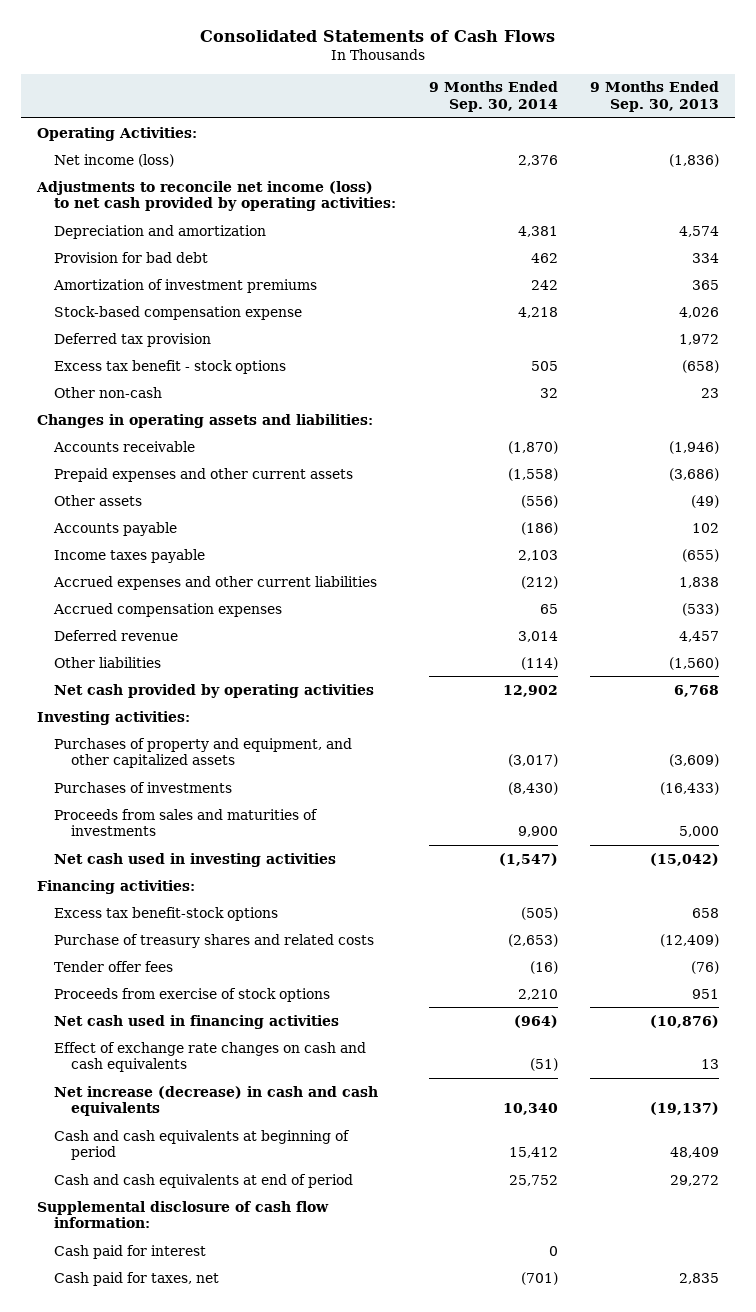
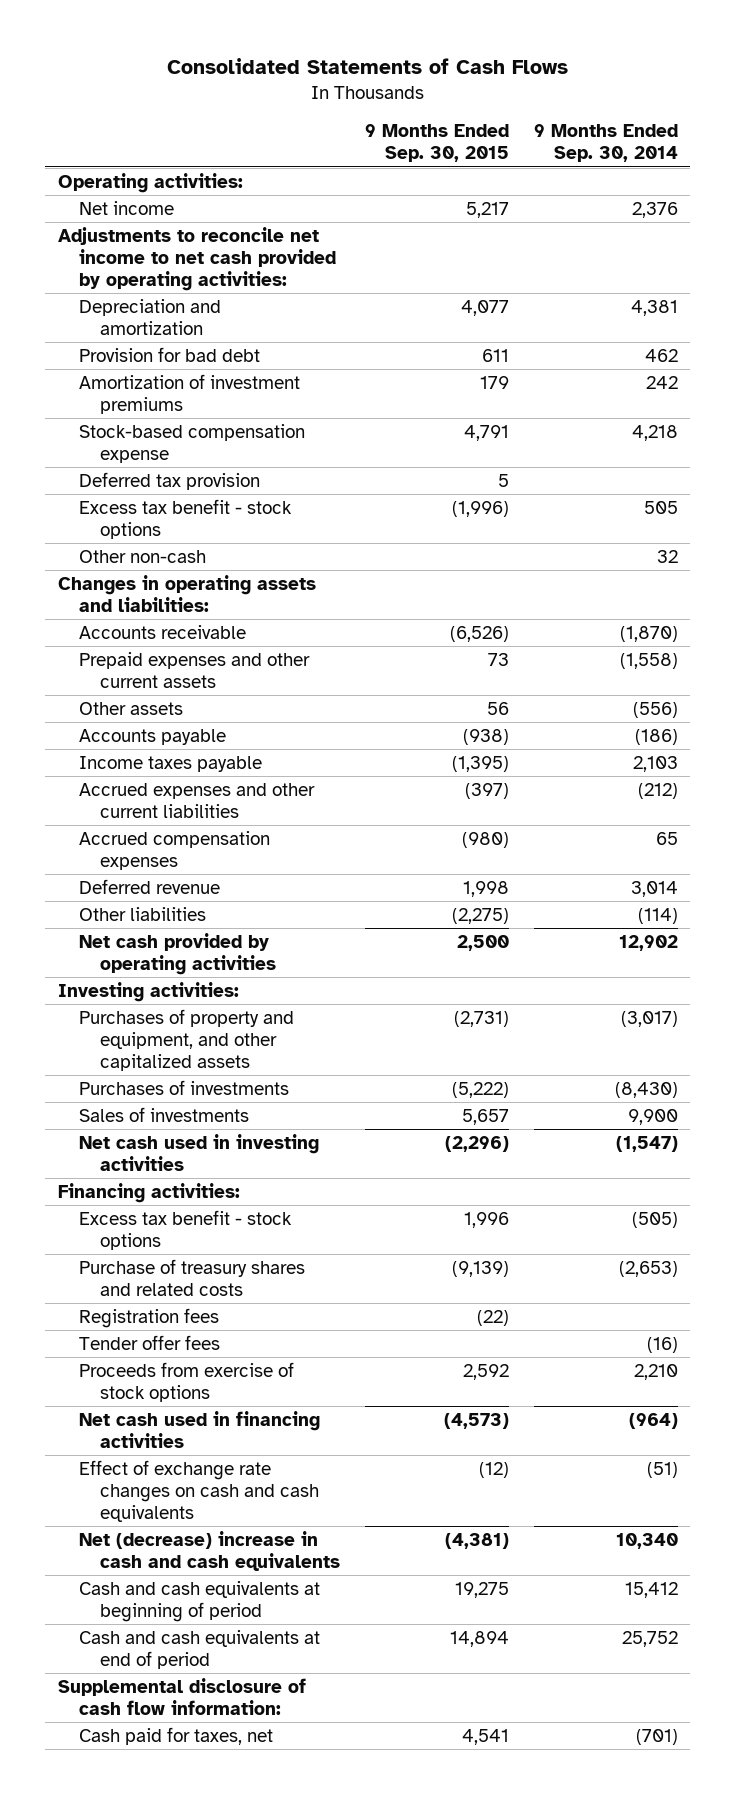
[589,81,719,112] 9 Months Ended Sep. 30, 2013 -> none
none -> [365,124,510,163] 9 Months Ended Sep. 30, 2015
[37,126,198,141] Operating Activities: -> [57,173,243,194] Operating activities:
[54,153,175,167] Net income (loss) -> [78,201,174,216] Net income
[36,180,397,212] Adjustments to reconcile net income (loss) to net cash provided by operating activities: -> [57,227,336,291] Adjustments to reconcile net income to net cash provided by operating activities:
[54,808,319,837] Proceeds from sales and maturities of investments -> none
none -> [78,1107,249,1123] Sales of investments
[54,906,279,921] Excess tax benefit-stock options -> [78,1210,292,1250] Excess tax benefit - stock options
none -> [78,1308,219,1329] Registration fees
[54,1085,379,1117] Net increase (decrease) in cash and cash equivalents -> [78,1531,341,1571] Net (decrease) increase in cash and cash equivalents
[54,1244,207,1259] Cash paid for interest -> none

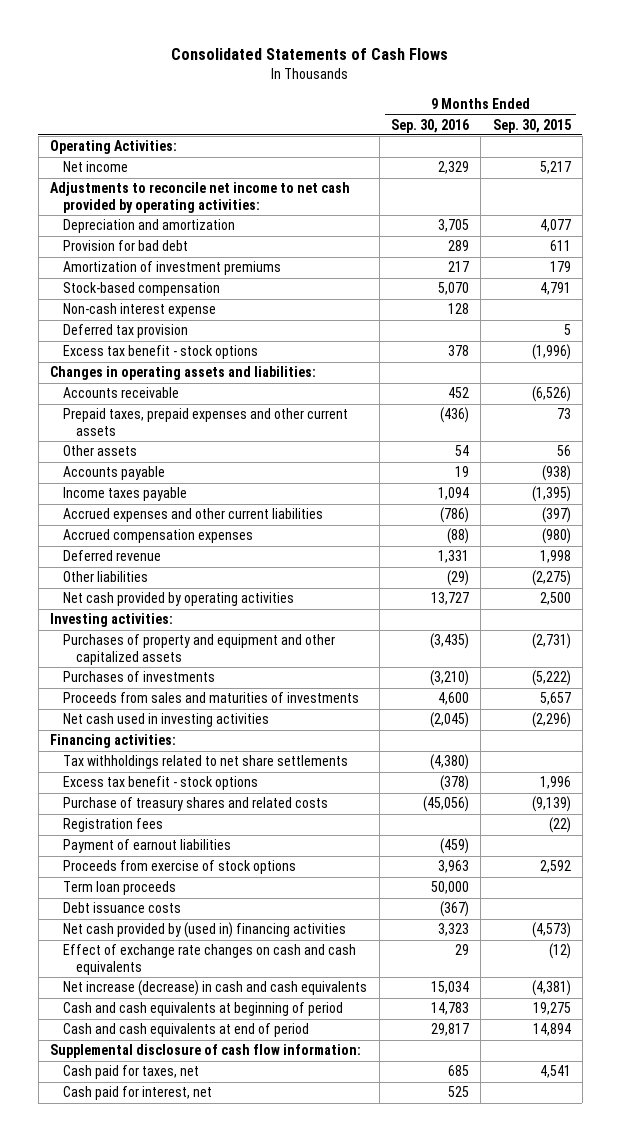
[533,124,678,163] 9 Months Ended Sep. 30, 2014 -> none
none -> [390,118,469,133] Sep. 30, 2016
[57,173,243,194] Operating activities: -> [50,140,178,155] Operating Activities:
[78,424,305,463] Stock-based compensation expense -> [63,282,221,297] Stock-based compensation
none -> [63,303,217,318] Non-cash interest expense
[78,550,206,564] Other non-cash -> none
[78,652,310,688] Prepaid expenses and other current assets -> [63,408,349,437] Prepaid taxes, prepaid expenses and other current assets
[78,1009,294,1071] Purchases of property and equipment, and other capitalized assets -> [63,634,336,666] Purchases of property and equipment and other capitalized assets
[78,1107,249,1123] Sales of investments -> [63,692,360,704] Proceeds from sales and maturities of investments
none -> [63,755,349,770] Tax withholdings related to net share settlements
[78,1335,220,1351] Tender offer fees -> none
none -> [63,839,232,854] Payment of earnout liabilities
none -> [63,881,177,896] Term loan proceeds
none -> [63,902,182,914] Debt issuance costs
[78,1411,320,1448] Net cash used in financing activities -> [63,922,347,939] Net cash provided by (used in) financing activities
[78,1531,341,1571] Net (decrease) increase in cash and cash equivalents -> [63,980,368,997] Net increase (decrease) in cash and cash equivalents
none -> [63,1086,213,1101] Cash paid for interest, net

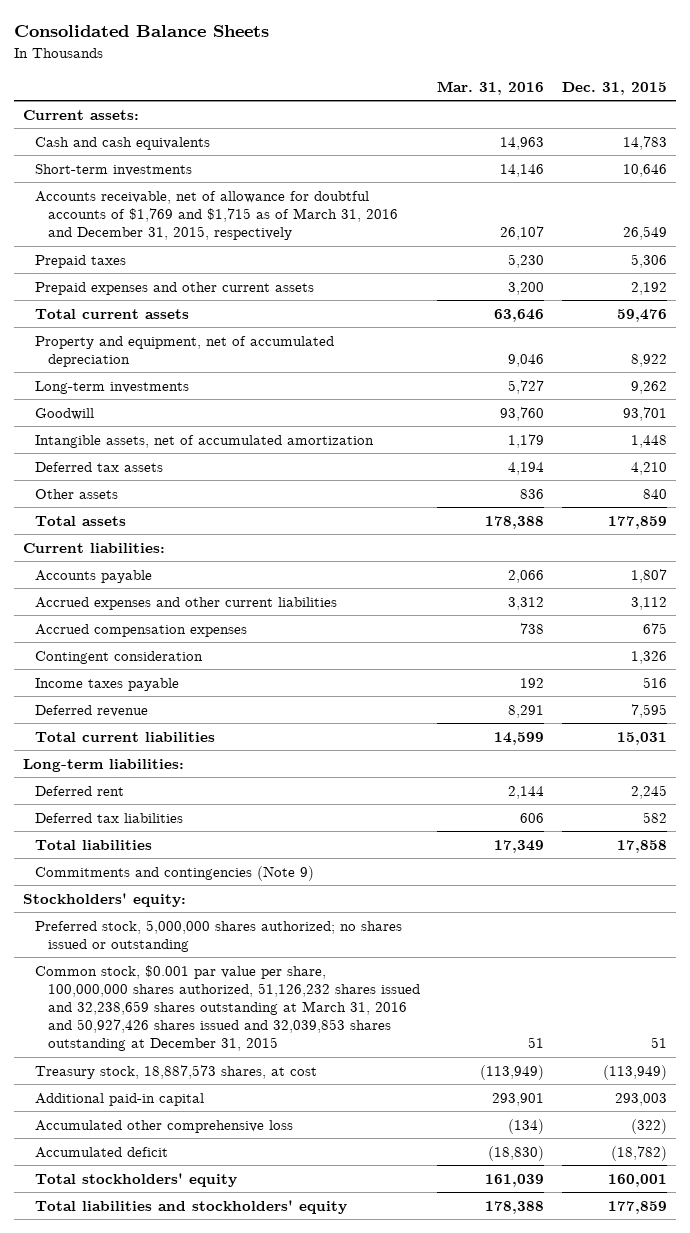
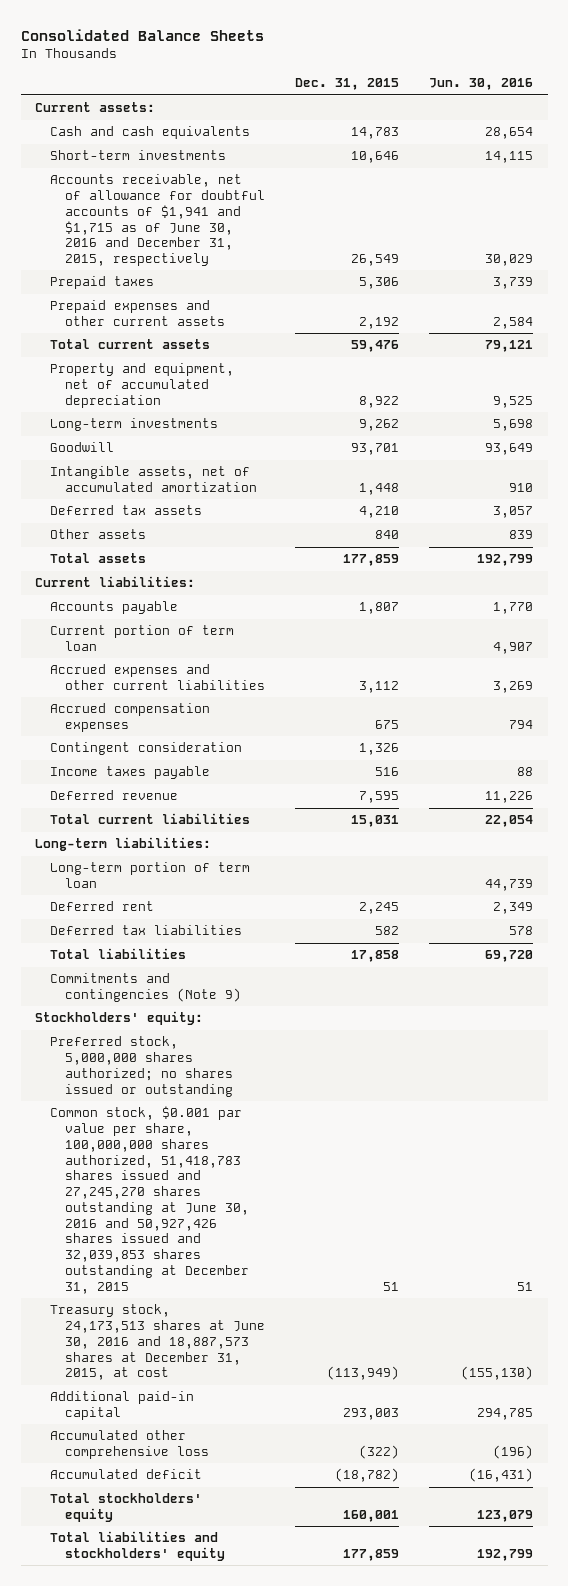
[437,80,545,95] Mar. 31, 2016 -> none
none -> [428,78,533,91] Jun. 30, 2016
[35,190,398,241] Accounts receivable, net of allowance for doubtful accounts of $1,769 and $1,715 as of March 31, 2016 and December 31, 2015, respectively -> [50,174,266,267] Accounts receivable, net of allowance for doubtful accounts of $1,941 and $1,715 as of June 30, 2016 and December 31, 2015, respectively
none -> [50,625,235,652] Current portion of term loan
none -> [50,862,251,889] Long-term portion of term loan
[35,964,420,1052] Common stock, $0.001 par value per share, 100,000,000 shares authorized, 51,126,232 shares issued and 32,238,659 shares outstanding at March 31, 2016 and 50,927,426 shares issued and 32,039,853 shares outstanding at December 31, 2015 -> [50,1106,250,1294] Common stock, $0.001 par value per share, 100,000,000 shares authorized, 51,418,783 shares issued and 27,245,270 shares outstanding at June 30, 2016 and 50,927,426 shares issued and 32,039,853 shares outstanding at December 31, 2015
[35,1064,318,1079] Treasury stock, 18,887,573 shares, at cost -> [50,1304,266,1381] Treasury stock, 24,173,513 shares at June 30, 2016 and 18,887,573 shares at December 31, 2015, at cost

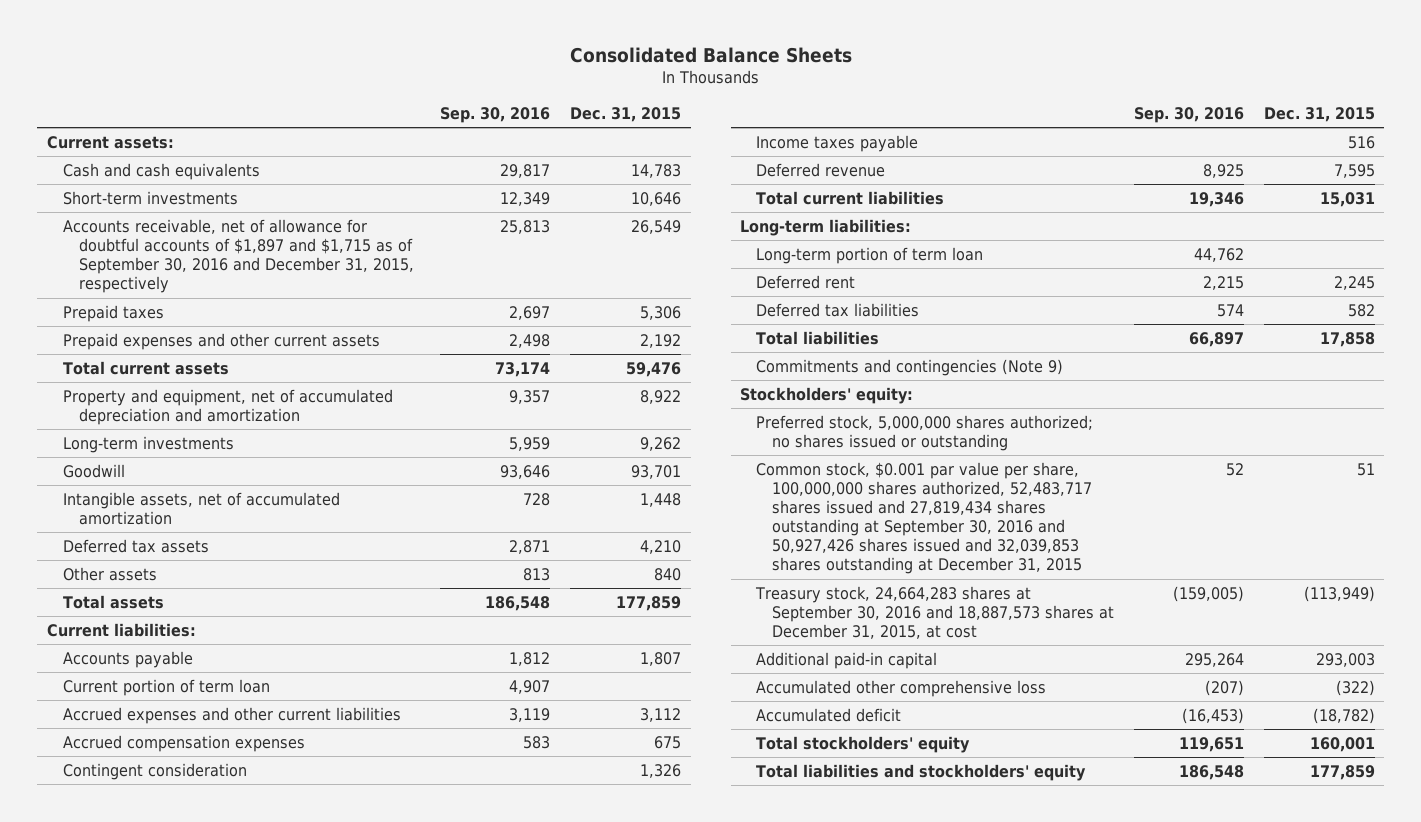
[428,78,533,91] Jun. 30, 2016 -> none
none -> [440,107,551,124] Sep. 30, 2016
[50,174,266,267] Accounts receivable, net of allowance for doubtful accounts of $1,941 and $1,715 as of June 30, 2016 and December 31, 2015, respectively -> [62,218,414,294] Accounts receivable, net of allowance for doubtful accounts of $1,897 and $1,715 as of September 30, 2016 and December 31, 2015, respectively
[50,363,235,408] Property and equipment, net of accumulated depreciation -> [62,388,393,426] Property and equipment, net of accumulated depreciation and amortization
[50,1106,250,1294] Common stock, $0.001 par value per share, 100,000,000 shares authorized, 51,418,783 shares issued and 27,245,270 shares outstanding at June 30, 2016 and 50,927,426 shares issued and 32,039,853 shares outstanding at December 31, 2015 -> [756,461,1093,575] Common stock, $0.001 par value per share, 100,000,000 shares authorized, 52,483,717 shares issued and 27,819,434 shares outstanding at September 30, 2016 and 50,927,426 shares issued and 32,039,853 shares outstanding at December 31, 2015
[50,1304,266,1381] Treasury stock, 24,173,513 shares at June 30, 2016 and 18,887,573 shares at December 31, 2015, at cost -> [755,585,1115,640] Treasury stock, 24,664,283 shares at September 30, 2016 and 18,887,573 shares at December 31, 2015, at cost

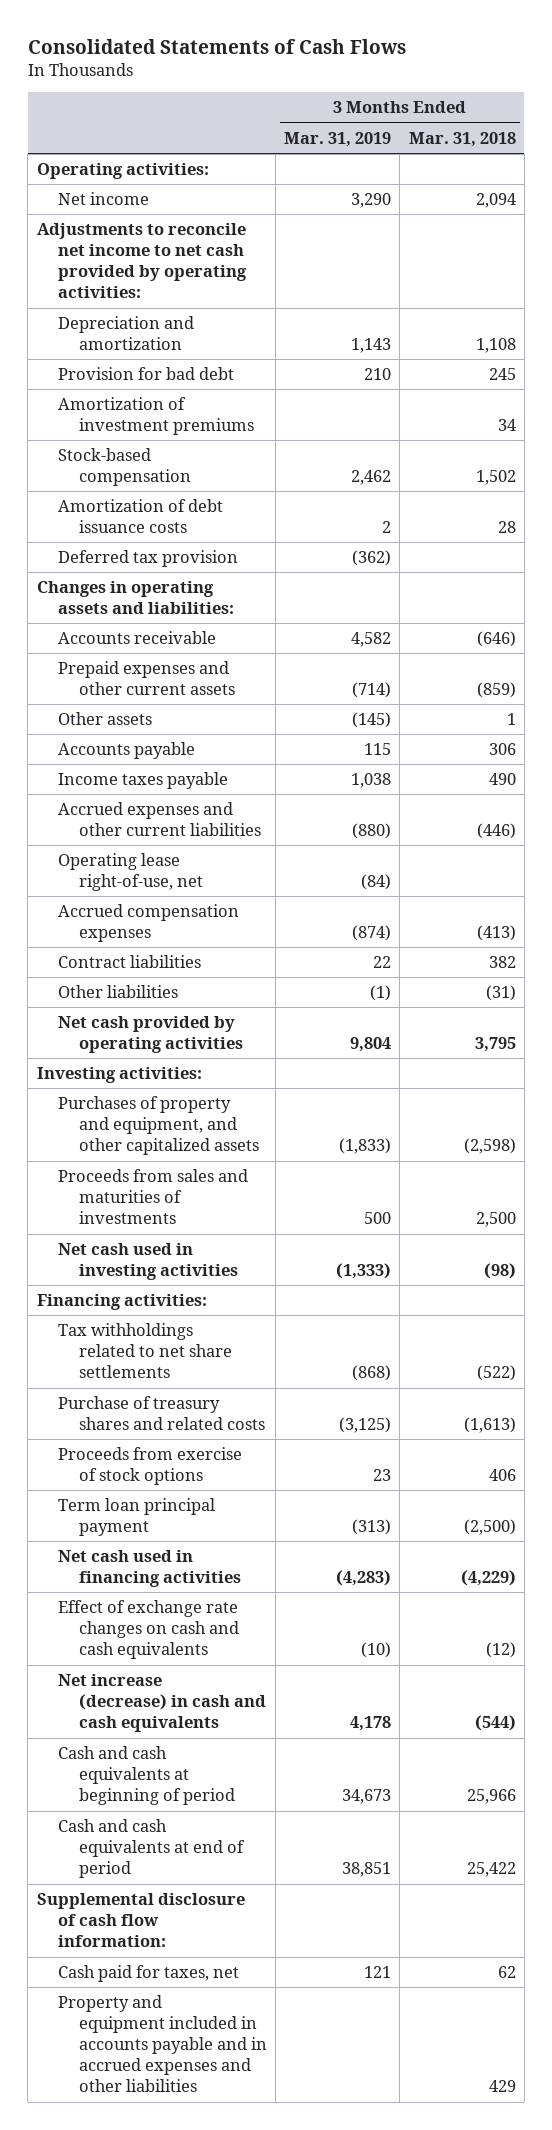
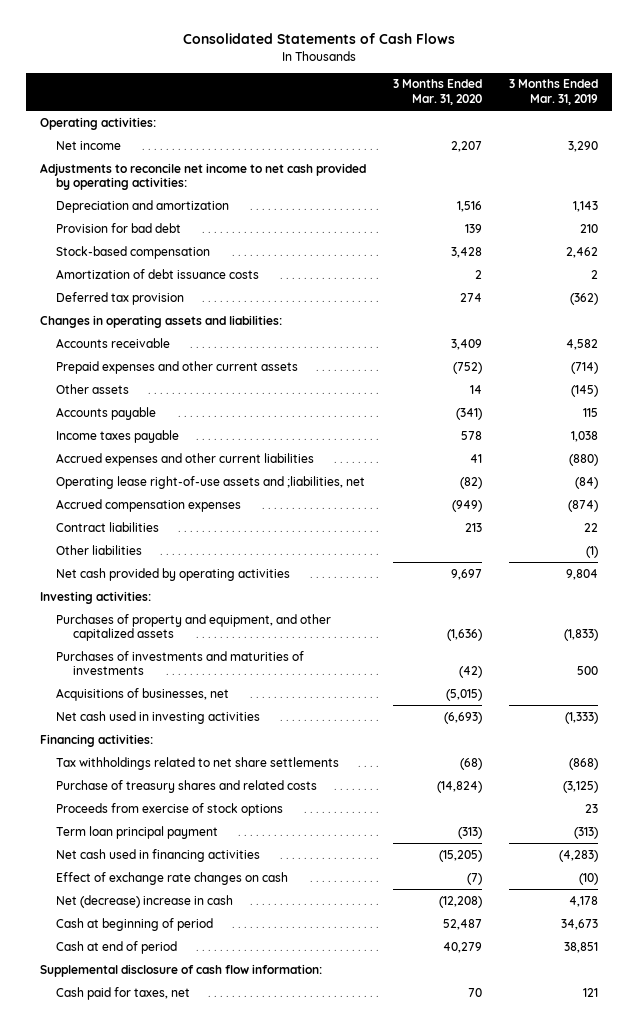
[408,131,516,147] Mar. 31, 2018 -> none
none -> [392,79,482,105] 3 Months Ended Mar. 31, 2020
[57,397,254,436] Amortization of investment premiums -> none
[57,853,203,892] Operating lease right-of-use, net -> [56,475,366,489] Operating lease right-of-use assets and ;liabilities, net
[57,1169,248,1225] Proceeds from sales and maturities of investments -> [56,650,305,676] Purchases of investments and maturities of investments
none -> [56,687,230,701] Acquisitions of businesses, net
[57,1600,239,1660] Effect of exchange rate changes on cash and cash equivalents -> [56,871,289,885] Effect of exchange rate changes on cash
[57,1674,266,1733] Net increase (decrease) in cash and cash equivalents -> [56,894,234,908] Net (decrease) increase in cash
[57,1746,235,1806] Cash and cash equivalents at beginning of period -> [56,917,214,931] Cash at beginning of period
[57,1819,245,1879] Cash and cash equivalents at end of period -> [56,940,178,954] Cash at end of period
[57,1995,267,2093] Property and equipment included in accounts payable and in accrued expenses and other liabilities -> none

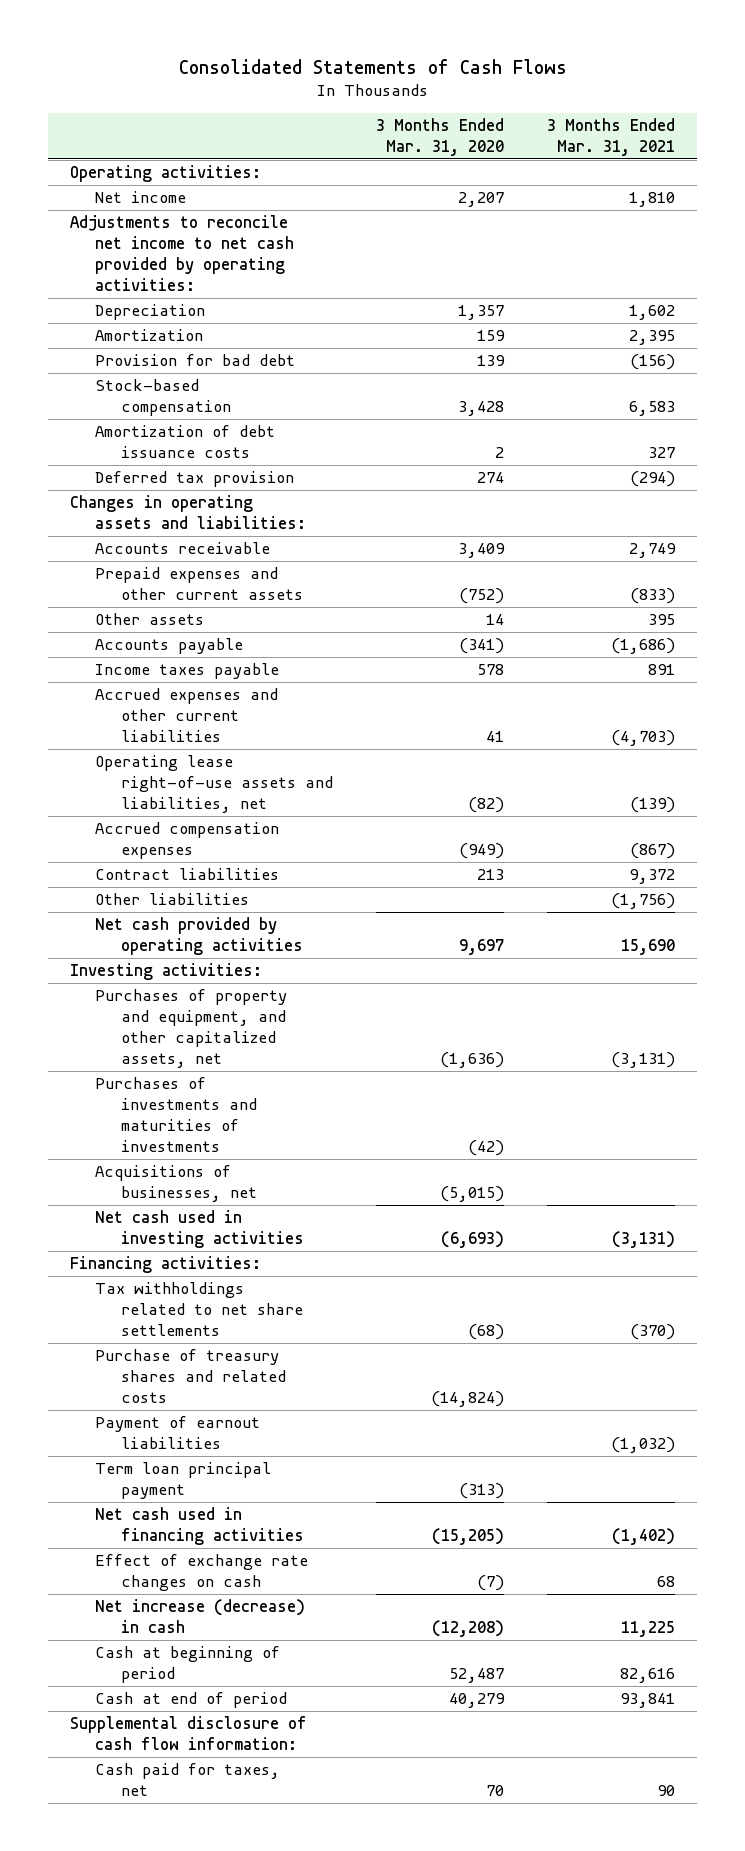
[509,79,599,105] 3 Months Ended Mar. 31, 2019 -> none
none -> [547,117,676,156] 3 Months Ended Mar. 31, 2021
[56,199,230,213] Depreciation and amortization -> none
none -> [95,304,206,321] Depreciation
none -> [95,329,204,342] Amortization
[56,475,366,489] Operating lease right-of-use assets and ;liabilities, net -> [95,755,333,814] Operating lease right-of-use assets and liabilities, net
[56,613,332,642] Purchases of property and equipment, and other capitalized assets -> [95,989,288,1069] Purchases of property and equipment, and other capitalized assets, net
[56,802,284,816] Proceeds from exercise of stock options -> none
none -> [95,1416,261,1450] Payment of earnout liabilities
[56,894,234,908] Net (decrease) increase in cash -> [95,1599,306,1634] Net increase (decrease) in cash

